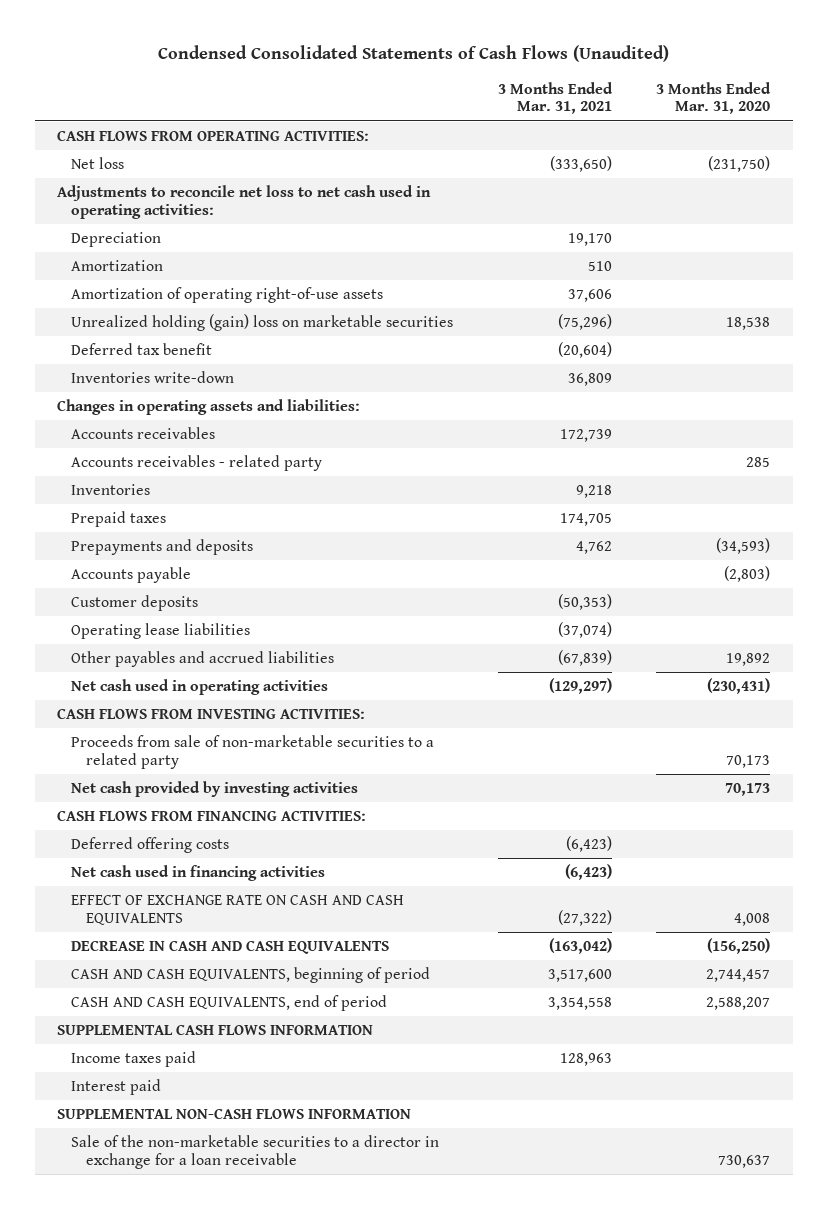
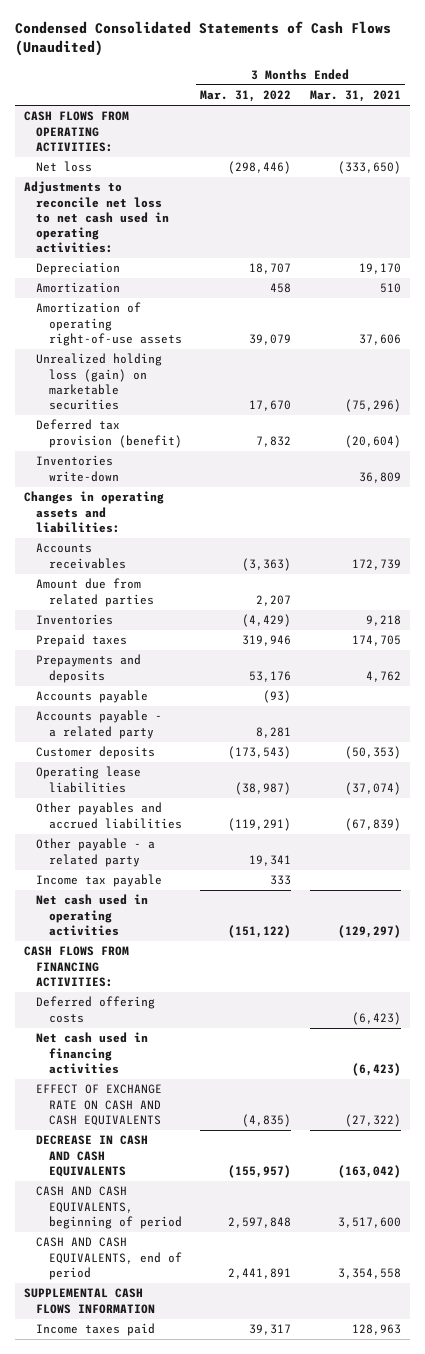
[656,81,772,115] 3 Months Ended Mar. 31, 2020 -> none
none -> [200,89,292,102] Mar. 31, 2022
[71,313,454,331] Unrealized holding (gain) loss on marketable securities -> [36,353,163,410] Unrealized holding loss (gain) on marketable securities
[71,342,213,355] Deferred tax benefit -> [36,419,182,448] Deferred tax provision (benefit)
[71,454,323,471] Accounts receivables - related party -> none
none -> [36,578,154,607] Amount due from related parties
none -> [36,710,163,739] Accounts payable - a related party
none -> [36,838,156,867] Other payable - a related party
none -> [36,874,163,888] Income tax payable
[57,707,366,719] CASH FLOWS FROM INVESTING ACTIVITIES: -> none
[71,734,435,769] Proceeds from sale of non-marketable securities to a related party -> none
[71,780,359,797] Net cash provided by investing activities -> none
[71,1078,162,1095] Interest paid -> none
[57,1107,412,1119] SUPPLEMENTAL NON-CASH FLOWS INFORMATION -> none
[71,1134,440,1169] Sale of the non-marketable securities to a director in exchange for a loan receivable -> none

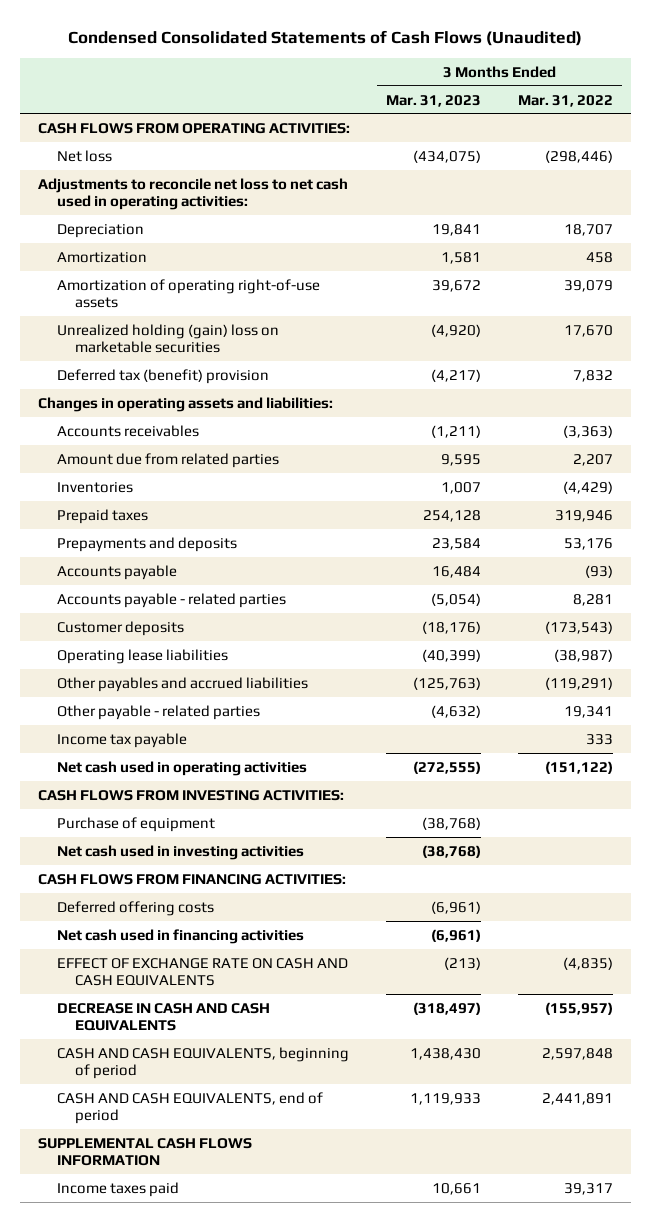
[309,89,401,102] Mar. 31, 2021 -> none
none -> [386,94,482,107] Mar. 31, 2023
[36,455,119,482] Inventories write-down -> none
[36,353,163,410] Unrealized holding loss (gain) on marketable securities -> [56,323,279,354] Unrealized holding (gain) loss on marketable securities
[36,419,182,448] Deferred tax provision (benefit) -> [56,368,269,384] Deferred tax (benefit) provision
[36,710,163,739] Accounts payable - a related party -> [56,592,286,608] Accounts payable - related parties
[36,838,156,867] Other payable - a related party -> [56,704,260,720] Other payable - related parties
none -> [38,789,345,801] CASH FLOWS FROM INVESTING ACTIVITIES:
none -> [56,816,215,832] Purchase of equipment
none -> [56,844,304,860] Net cash used in investing activities

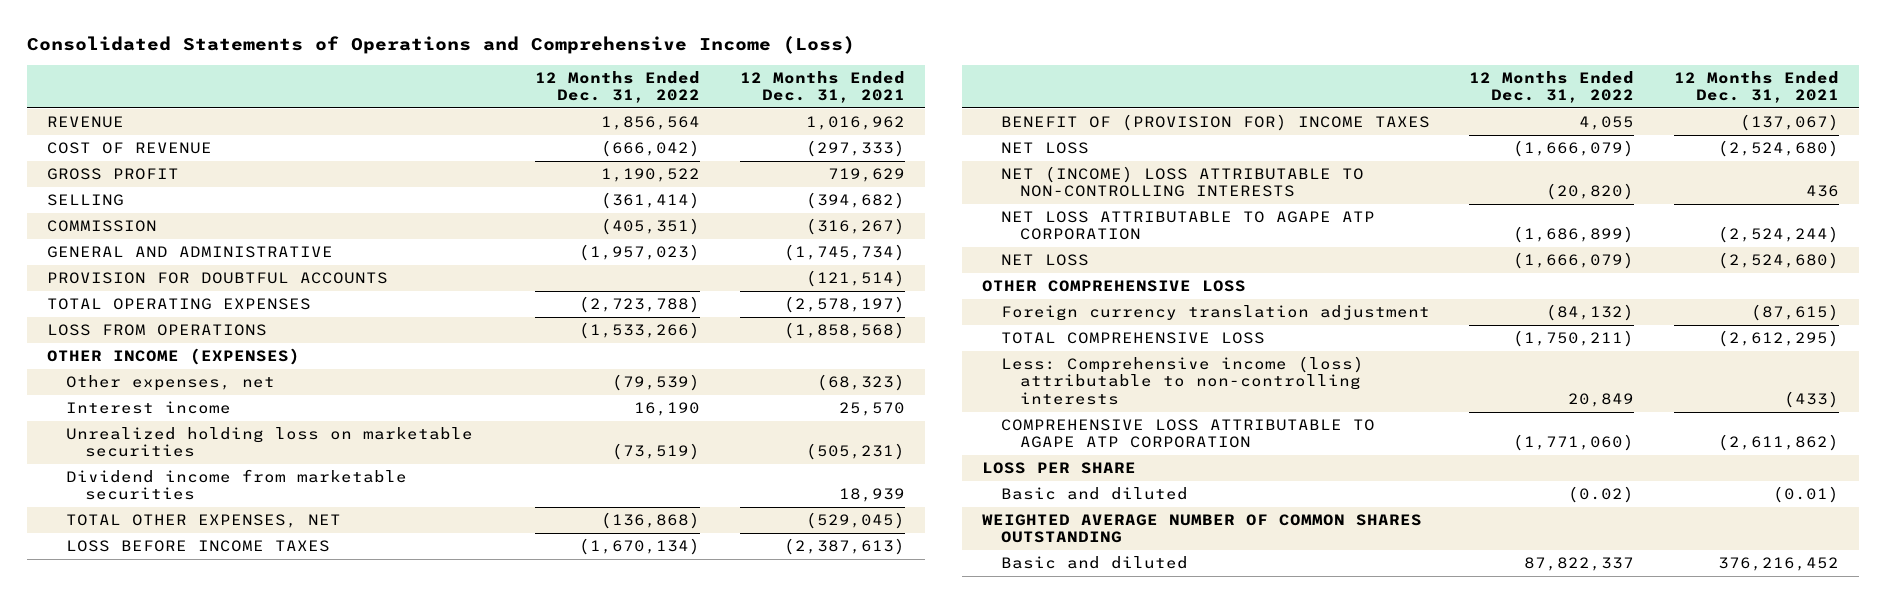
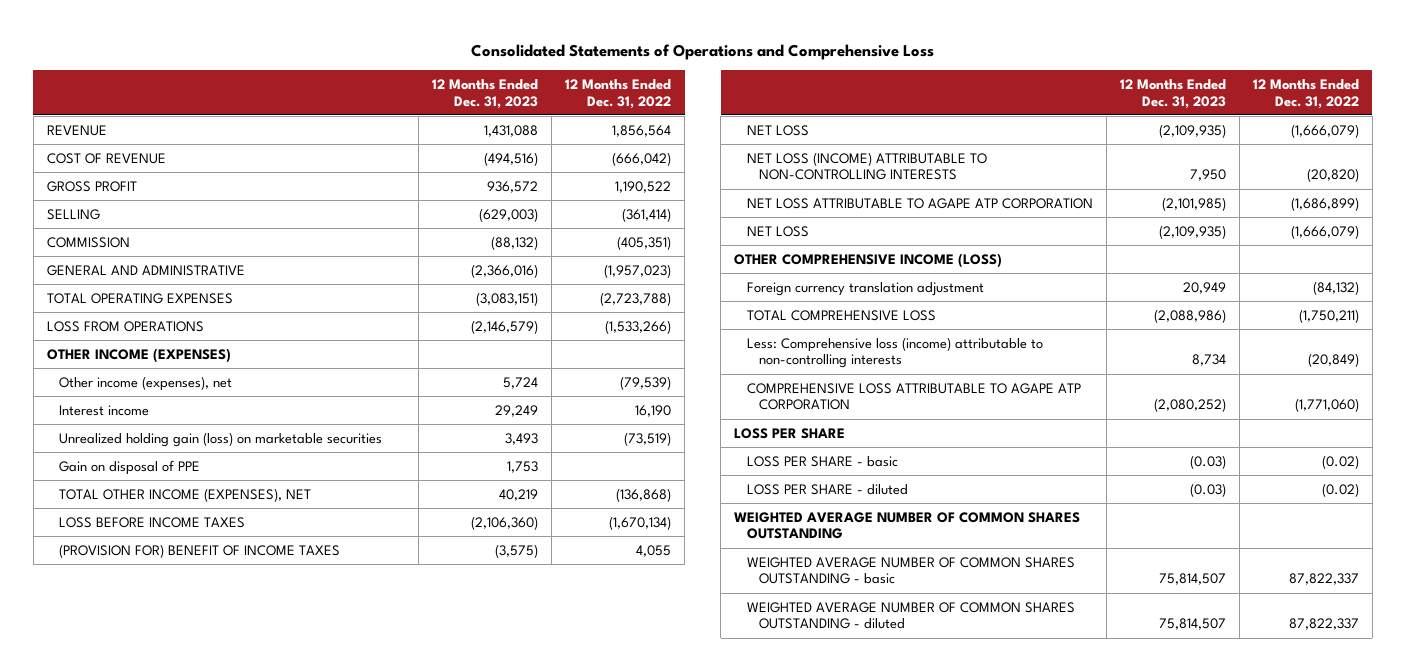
[26,35,855,54] Consolidated Statements of Operations and Comprehensive Income (Loss) -> [470,43,934,60] Consolidated Statements of Operations and Comprehensive Loss
[739,70,905,104] 12 Months Ended Dec. 31, 2021 -> none
none -> [431,78,538,109] 12 Months Ended Dec. 31, 2023
[46,272,388,285] PROVISION FOR DOUBTFUL ACCOUNTS -> none
[65,375,275,392] Other expenses, net -> [58,375,232,391] Other income (expenses), net
[65,469,407,501] Dividend income from marketable securities -> none
[65,427,473,458] Unrealized holding loss on marketable securities -> [58,431,382,447] Unrealized holding gain (loss) on marketable securities
none -> [58,459,200,475] Gain on disposal of PPE
[65,514,341,529] TOTAL OTHER EXPENSES, NET -> [58,487,311,502] TOTAL OTHER INCOME (EXPENSES), NET
[1000,114,1430,132] BENEFIT OF (PROVISION FOR) INCOME TAXES -> [58,543,340,558] (PROVISION FOR) BENEFIT OF INCOME TAXES
[1000,166,1364,198] NET (INCOME) LOSS ATTRIBUTABLE TO NON-CONTROLLING INTERESTS -> [746,151,987,181] NET LOSS (INCOME) ATTRIBUTABLE TO NON-CONTROLLING INTERESTS
[981,280,1246,293] OTHER COMPREHENSIVE LOSS -> [734,252,1003,268] OTHER COMPREHENSIVE INCOME (LOSS)
[1000,356,1364,405] Less: Comprehensive income (loss) attributable to non-controlling interests -> [746,336,1043,369] Less: Comprehensive loss (income) attributable to non-controlling interests
[1568,392,1635,407] 20,849 -> [1307,353,1359,368] (20,849)
[1000,487,1188,501] Basic and diluted -> [746,455,898,467] LOSS PER SHARE - basic
none -> [746,483,908,495] LOSS PER SHARE - diluted
[1000,556,1188,570] Basic and diluted -> [746,556,1075,585] WEIGHTED AVERAGE NUMBER OF COMMON SHARES OUTSTANDING - basic
none -> [746,601,1075,630] WEIGHTED AVERAGE NUMBER OF COMMON SHARES OUTSTANDING - diluted

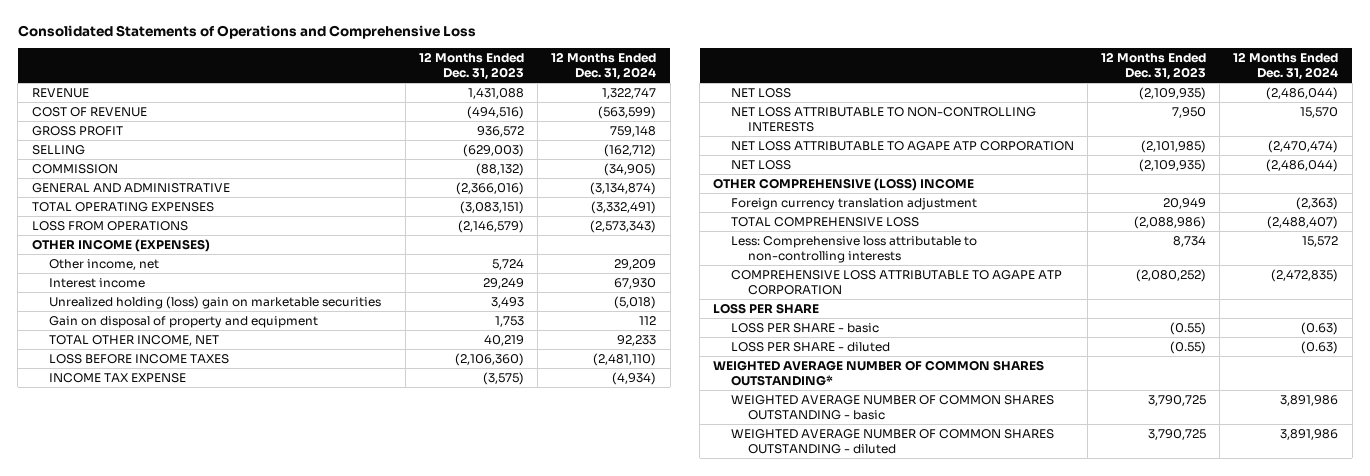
[565,78,672,109] 12 Months Ended Dec. 31, 2022 -> none
none -> [551,52,657,81] 12 Months Ended Dec. 31, 2024
[58,375,232,391] Other income (expenses), net -> [48,258,159,270] Other income, net
[58,431,382,447] Unrealized holding gain (loss) on marketable securities -> [48,295,381,309] Unrealized holding (loss) gain on marketable securities
[58,459,200,475] Gain on disposal of PPE -> [48,315,318,328] Gain on disposal of property and equipment
[58,487,311,502] TOTAL OTHER INCOME (EXPENSES), NET -> [48,334,219,346] TOTAL OTHER INCOME, NET
[58,543,340,558] (PROVISION FOR) BENEFIT OF INCOME TAXES -> [48,372,186,383] INCOME TAX EXPENSE
[746,151,987,181] NET LOSS (INCOME) ATTRIBUTABLE TO NON-CONTROLLING INTERESTS -> [730,106,1036,132] NET LOSS ATTRIBUTABLE TO NON-CONTROLLING INTERESTS
[734,252,1003,268] OTHER COMPREHENSIVE INCOME (LOSS) -> [713,177,975,191] OTHER COMPREHENSIVE (LOSS) INCOME
[746,336,1043,369] Less: Comprehensive loss (income) attributable to non-controlling interests -> [730,235,977,263] Less: Comprehensive loss attributable to non-controlling interests
[1189,454,1226,469] (0.03) -> [1170,321,1207,335] (0.55)
[1189,482,1226,497] (0.03) -> [1170,340,1207,354] (0.55)
[734,511,1081,540] WEIGHTED AVERAGE NUMBER OF COMMON SHARES OUTSTANDING -> [713,359,1045,386] WEIGHTED AVERAGE NUMBER OF COMMON SHARES OUTSTANDING*
[1158,573,1226,586] 75,814,507 -> [1148,394,1207,406] 3,790,725
[1158,618,1226,631] 75,814,507 -> [1148,428,1207,440] 3,790,725

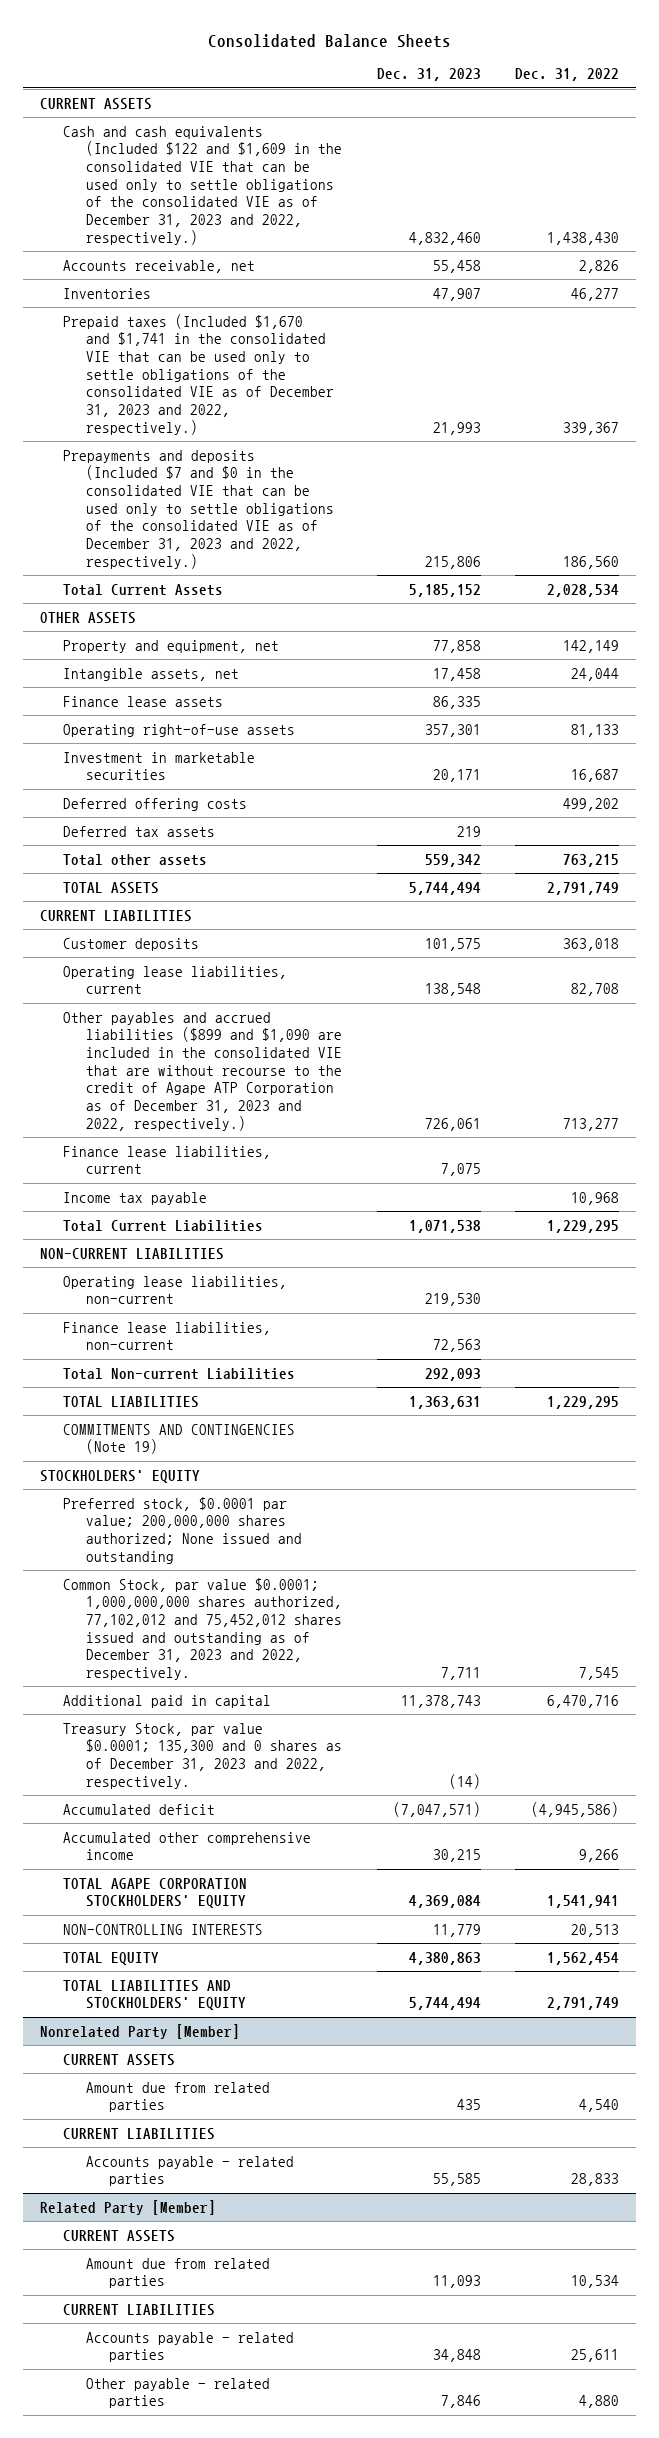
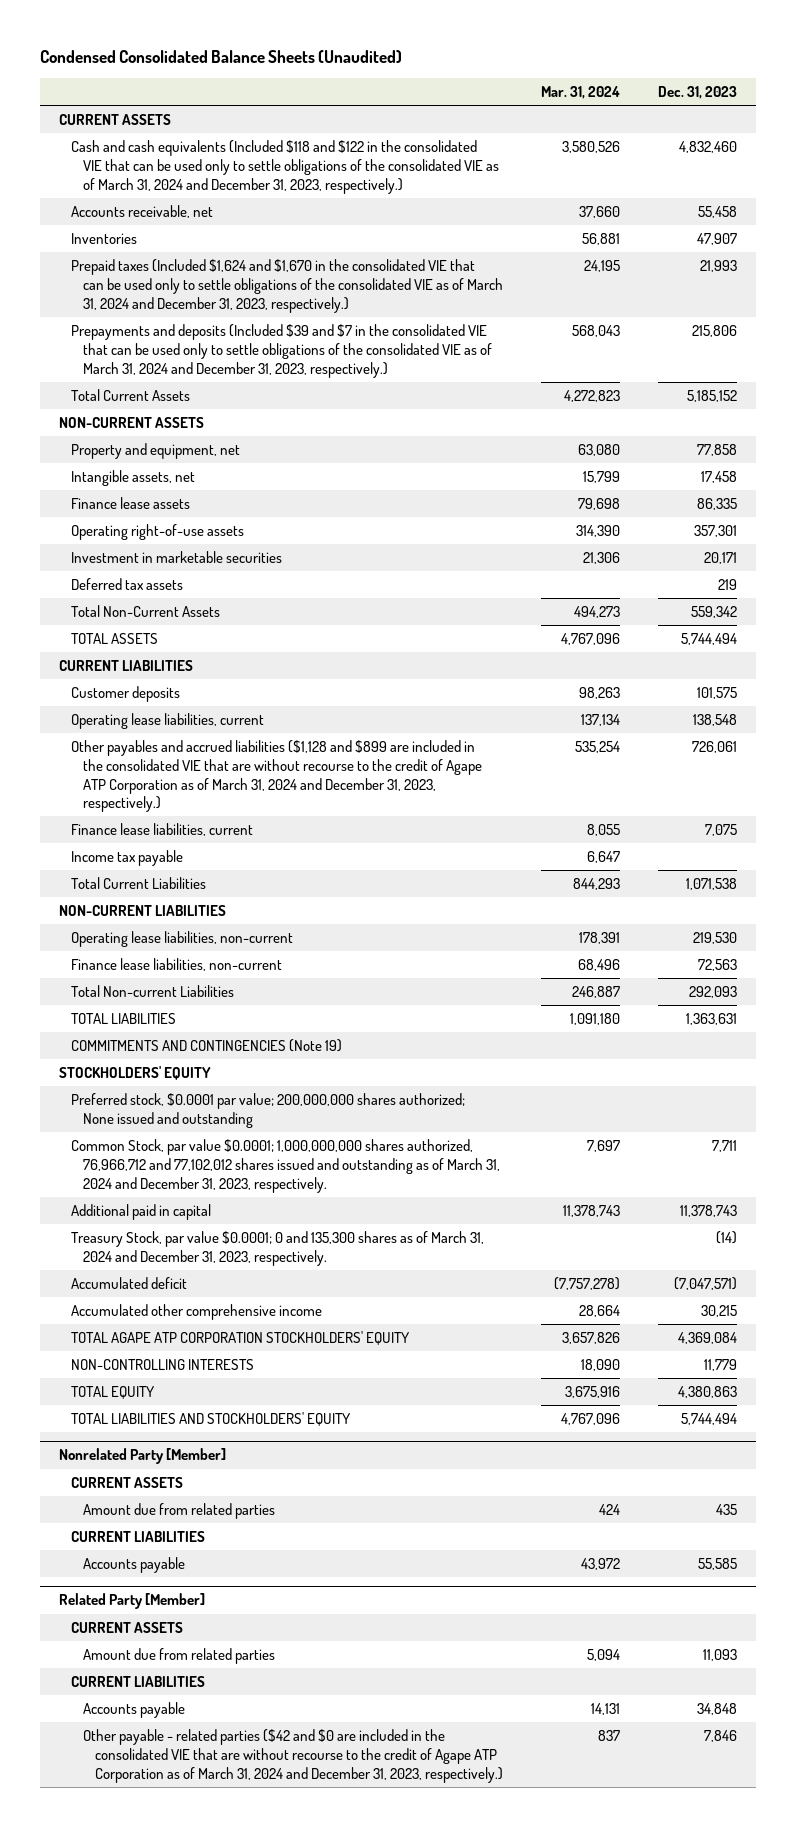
[207,33,451,48] Consolidated Balance Sheets -> [39,49,402,63] Condensed Consolidated Balance Sheets (Unaudited)
[515,68,620,82] Dec. 31, 2022 -> none
none -> [541,85,621,99] Mar. 31, 2024
[63,125,343,245] Cash and cash equivalents (Included $122 and $1,609 in the consolidated VIE that can be used only to settle obligations of the consolidated VIE as of December 31, 2023 and 2022, respectively.) -> [70,140,500,194] Cash and cash equivalents (Included $118 and $122 in the consolidated VIE that can be used only to settle obligations of the consolidated VIE as of March 31, 2024 and December 31, 2023, respectively.)
[63,313,335,435] Prepaid taxes (Included $1,670 and $1,741 in the consolidated VIE that can be used only to settle obligations of the consolidated VIE as of December 31, 2023 and 2022, respectively.) -> [70,259,504,313] Prepaid taxes (Included $1,624 and $1,670 in the consolidated VIE that can be used only to settle obligations of the consolidated VIE as of March 31, 2024 and December 31, 2023, respectively.)
[63,449,335,569] Prepayments and deposits (Included $7 and $0 in the consolidated VIE that can be used only to settle obligations of the consolidated VIE as of December 31, 2023 and 2022, respectively.) -> [70,324,493,378] Prepayments and deposits (Included $39 and $7 in the consolidated VIE that can be used only to settle obligations of the consolidated VIE as of March 31, 2024 and December 31, 2023, respectively.)
[40,611,137,624] OTHER ASSETS -> [58,417,204,429] NON-CURRENT ASSETS
[63,797,248,811] Deferred offering costs -> none
[63,853,208,866] Total other assets -> [70,605,220,618] Total Non-Current Assets
[63,1011,343,1131] Other payables and accrued liabilities ($899 and $1,090 are included in the consolidated VIE that are without recourse to the credit of Agape ATP Corporation as of December 31, 2023 and 2022, respectively.) -> [70,740,483,813] Other payables and accrued liabilities ($1,128 and $899 are included in the consolidated VIE that are without recourse to the credit of Agape ATP Corporation as of March 31, 2024 and December 31, 2023, respectively.)
[63,1577,343,1681] Common Stock, par value $0.0001; 1,000,000,000 shares authorized, 77,102,012 and 75,452,012 shares issued and outstanding as of December 31, 2023 and 2022, respectively. -> [70,1139,501,1193] Common Stock, par value $0.0001; 1,000,000,000 shares authorized, 76,966,712 and 77,102,012 shares issued and outstanding as of March 31, 2024 and December 31, 2023, respectively.
[63,1722,343,1789] Treasury Stock, par value $0.0001; 135,300 and 0 shares as of December 31, 2023 and 2022, respectively. -> [70,1231,484,1266] Treasury Stock, par value $0.0001; 0 and 135,300 shares as of March 31, 2024 and December 31, 2023, respectively.
[63,1877,248,1909] TOTAL AGAPE CORPORATION STOCKHOLDERS' EQUITY -> [70,1331,409,1346] TOTAL AGAPE ATP CORPORATION STOCKHOLDERS' EQUITY
[86,2155,295,2187] Accounts payable - related parties -> [83,1557,186,1574] Accounts payable
[86,2331,295,2363] Accounts payable - related parties -> [83,1702,186,1719] Accounts payable
[86,2377,271,2409] Other payable - related parties -> [83,1729,504,1783] Other payable - related parties ($42 and $0 are included in the consolidated VIE that are without recourse to the credit of Agape ATP Corporation as of March 31, 2024 and December 31, 2023, respectively.)

